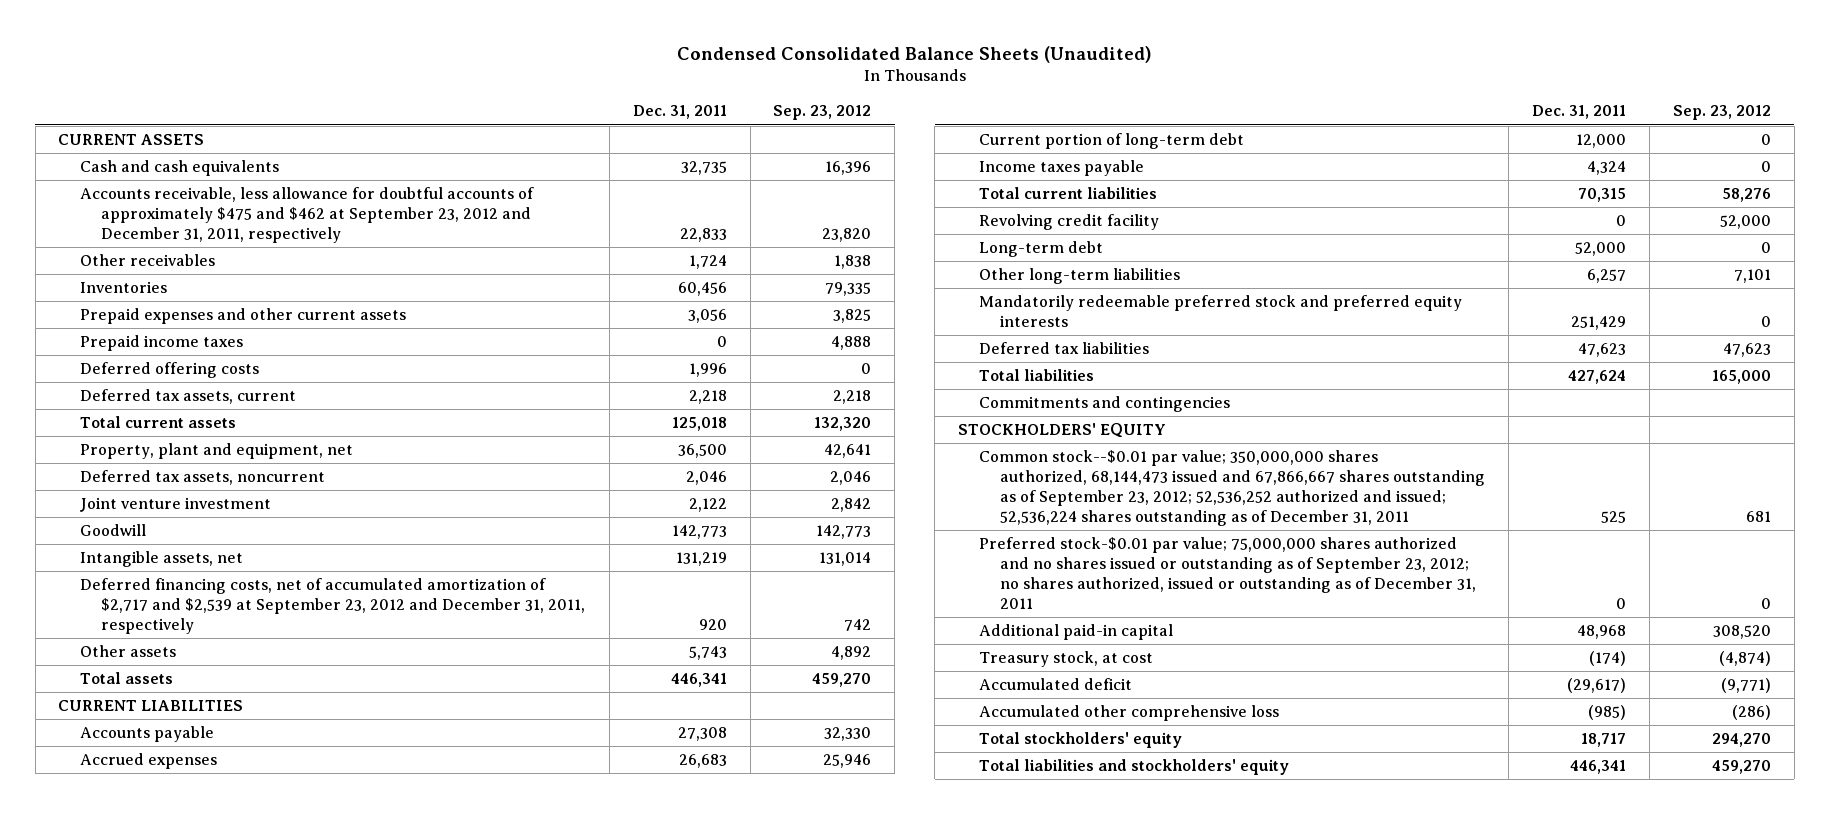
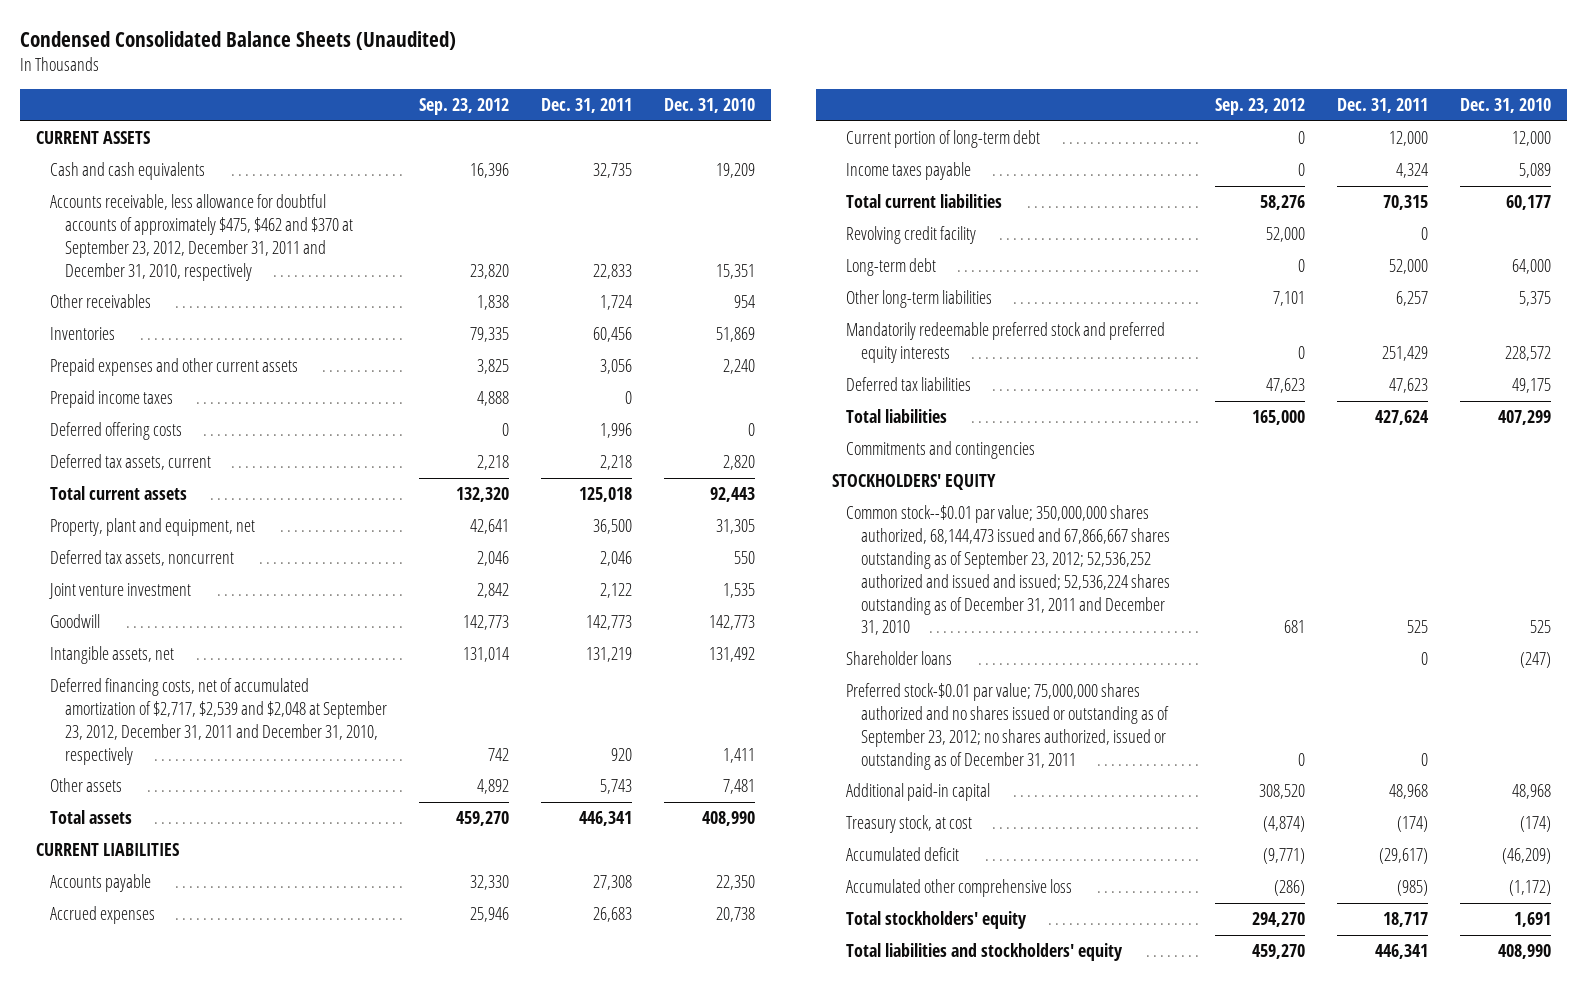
none -> [664,97,756,113] Dec. 31, 2010
[79,187,534,244] Accounts receivable, less allowance for doubtful accounts of approximately $475 and $462 at September 23, 2012 and December 31, 2011, respectively -> [50,194,354,281] Accounts receivable, less allowance for doubtful accounts of approximately $475, $462 and $370 at September 23, 2012, December 31, 2011 and December 31, 2010, respectively
[79,578,585,635] Deferred financing costs, net of accumulated amortization of $2,717 and $2,539 at September 23, 2012 and December 31, 2011, respectively -> [50,678,388,765] Deferred financing costs, net of accumulated amortization of $2,717, $2,539 and $2,048 at September 23, 2012, December 31, 2011 and December 31, 2010, respectively
[979,450,1486,526] Common stock--$0.01 par value; 350,000,000 shares authorized, 68,144,473 issued and 67,866,667 shares outstanding as of September 23, 2012; 52,536,252 authorized and issued; 52,536,224 shares outstanding as of December 31, 2011 -> [846,505,1171,636] Common stock--$0.01 par value; 350,000,000 shares authorized, 68,144,473 issued and 67,866,667 shares outstanding as of September 23, 2012; 52,536,252 authorized and issued and issued; 52,536,224 shares outstanding as of December 31, 2011 and December 31, 2010
none -> [846,651,953,666] Shareholder loans

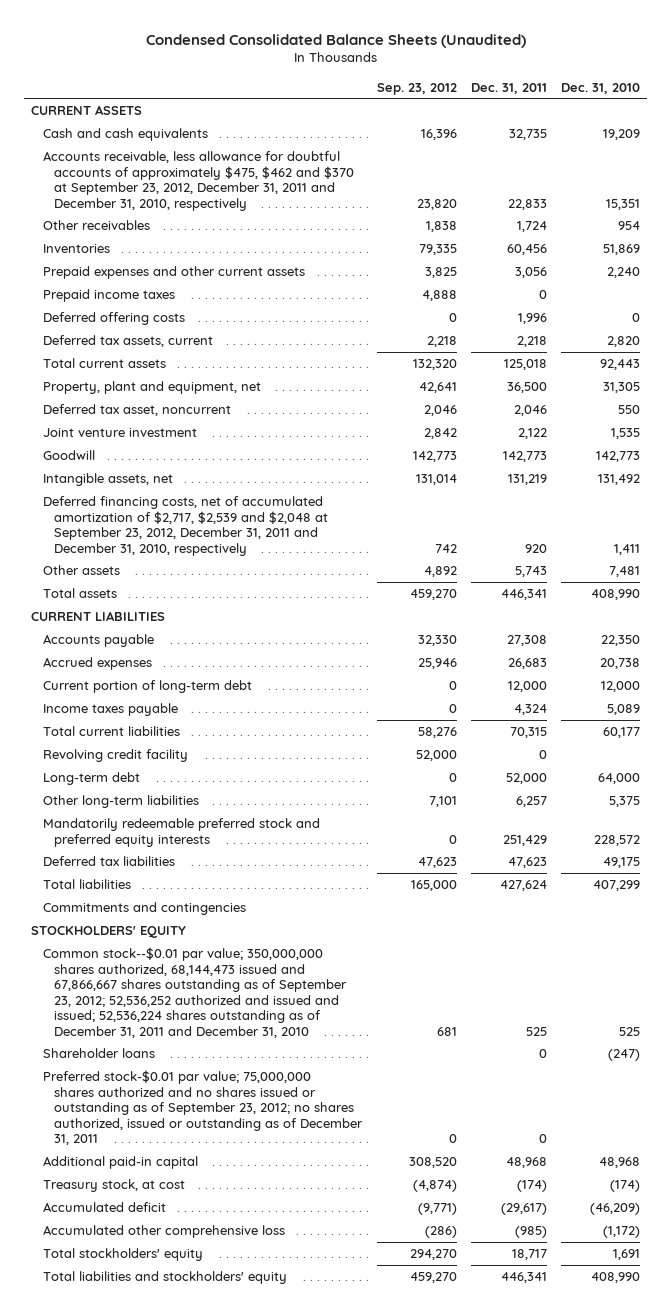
[50,550,235,567] Deferred tax assets, noncurrent -> [42,404,231,417] Deferred tax asset, noncurrent

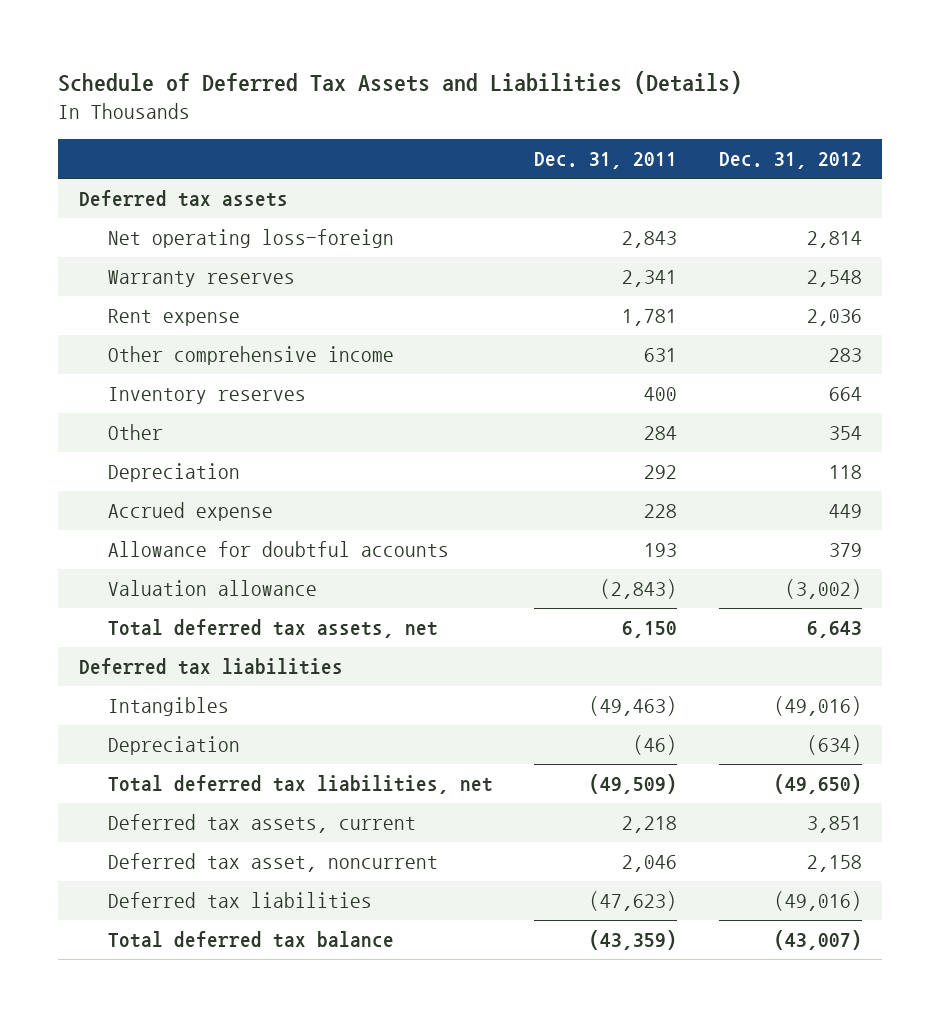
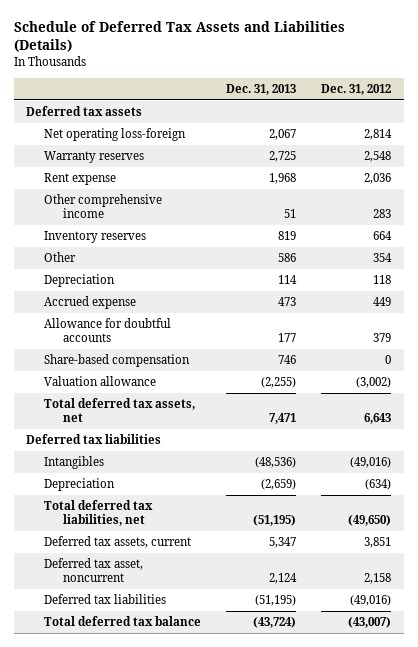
[534,152,678,170] Dec. 31, 2011 -> none
none -> [226,84,297,96] Dec. 31, 2013
none -> [44,354,191,368] Share-based compensation

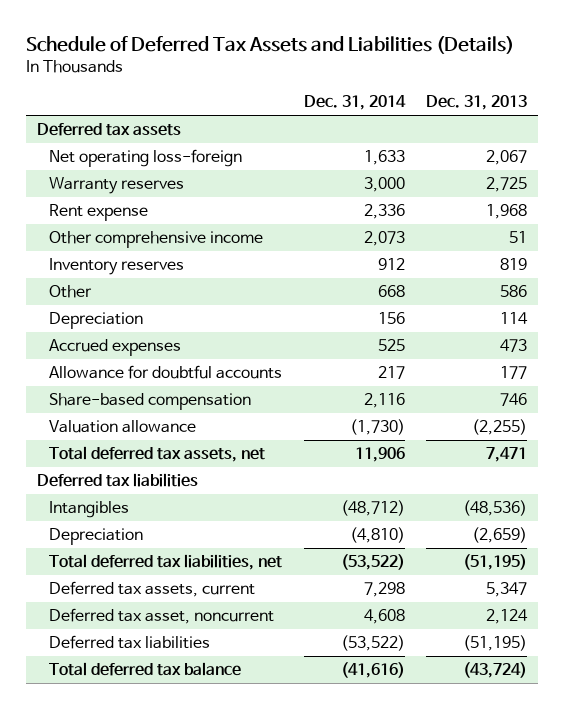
[321,84,392,96] Dec. 31, 2012 -> none
none -> [303,95,406,111] Dec. 31, 2014
[44,296,137,310] Accrued expense -> [49,339,182,357] Accrued expenses

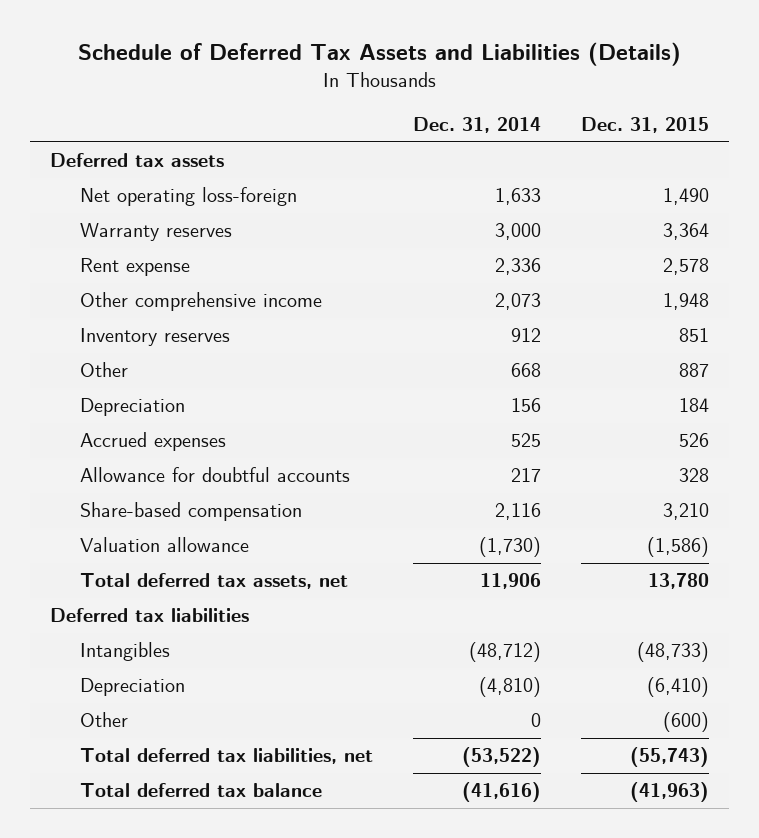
[426,95,528,111] Dec. 31, 2013 -> none
none -> [581,116,710,133] Dec. 31, 2015
none -> [80,712,129,728] Other
[49,581,256,598] Deferred tax assets, current -> none
[49,608,275,625] Deferred tax asset, noncurrent -> none
[49,635,211,650] Deferred tax liabilities -> none

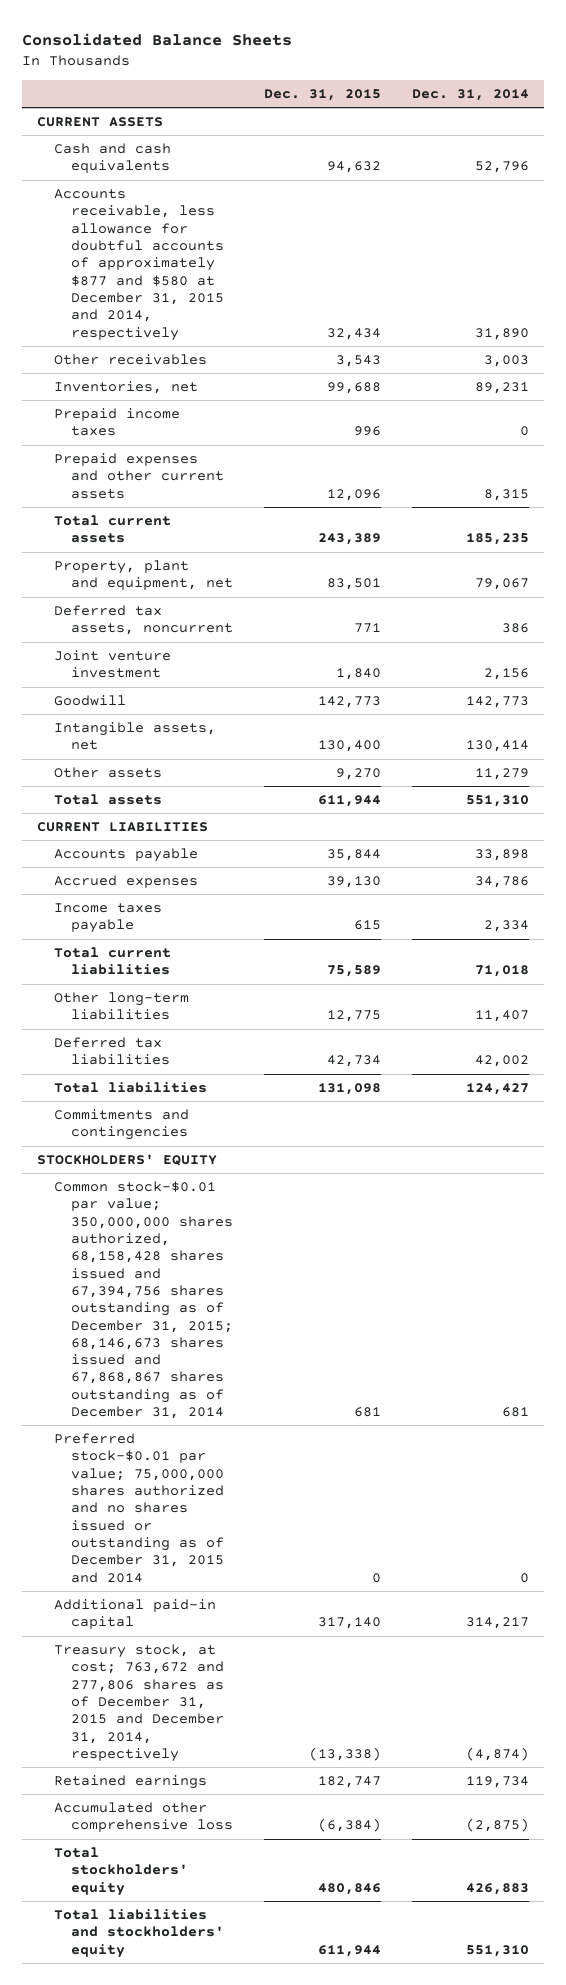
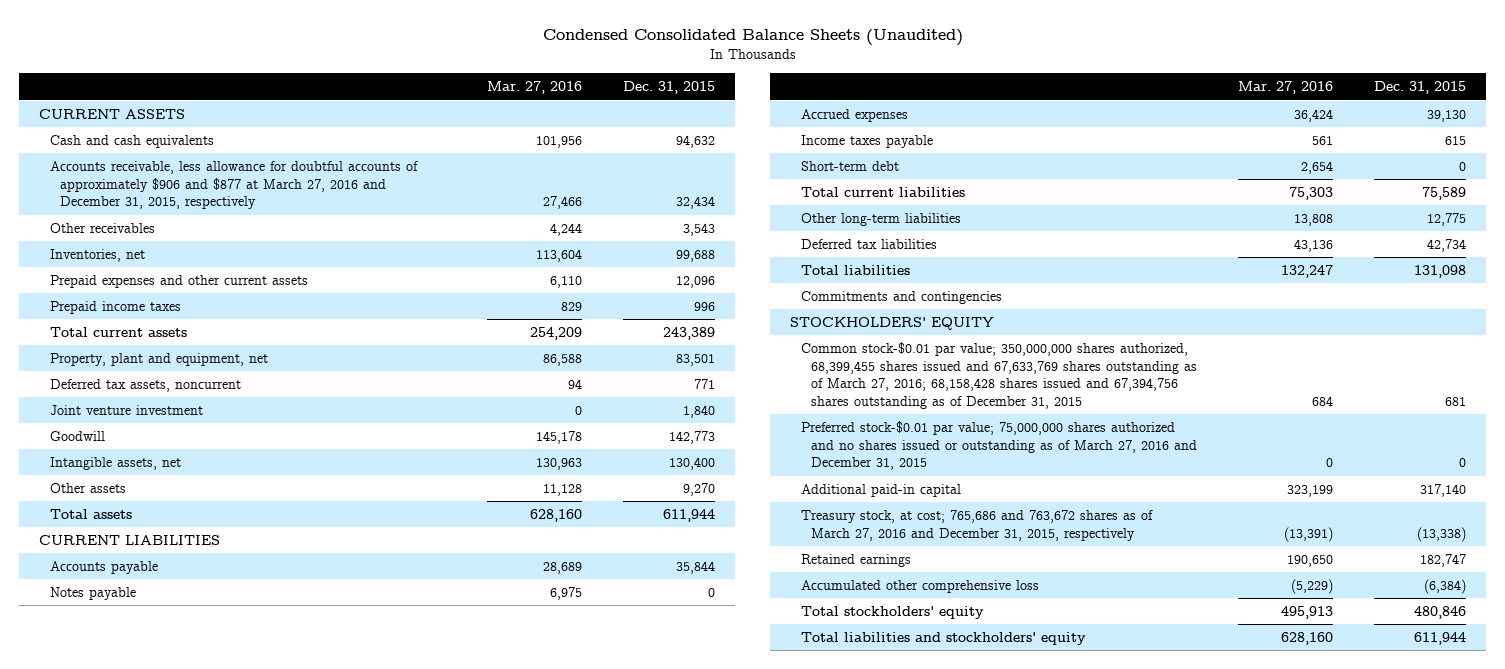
[21,32,292,46] Consolidated Balance Sheets -> [542,29,963,47] Condensed Consolidated Balance Sheets (Unaudited)
[411,88,529,101] Dec. 31, 2014 -> none
none -> [486,81,582,95] Mar. 27, 2016
[53,189,224,341] Accounts receivable, less allowance for doubtful accounts of approximately $877 and $580 at December 31, 2015 and 2014, respectively -> [49,160,418,210] Accounts receivable, less allowance for doubtful accounts of approximately $906 and $877 at March 27, 2016 and December 31, 2015, respectively
[53,408,180,437] Prepaid income taxes -> [49,300,181,314] Prepaid income taxes
none -> [49,586,136,600] Notes payable
none -> [800,160,899,171] Short-term debt
[53,1181,233,1420] Common stock-$0.01 par value; 350,000,000 shares authorized, 68,158,428 shares issued and 67,394,756 shares outstanding as of December 31, 2015; 68,146,673 shares issued and 67,868,867 shares outstanding as of December 31, 2014 -> [800,341,1197,409] Common stock-$0.01 par value; 350,000,000 shares authorized, 68,399,455 shares issued and 67,633,769 shares outstanding as of March 27, 2016; 68,158,428 shares issued and 67,394,756 shares outstanding as of December 31, 2015
[53,1433,224,1583] Preferred stock-$0.01 par value; 75,000,000 shares authorized and no shares issued or outstanding as of December 31, 2015 and 2014 -> [800,420,1197,471] Preferred stock-$0.01 par value; 75,000,000 shares authorized and no shares issued or outstanding as of March 27, 2016 and December 31, 2015
[53,1644,224,1762] Treasury stock, at cost; 763,672 and 277,806 shares as of December 31, 2015 and December 31, 2014, respectively -> [800,509,1153,541] Treasury stock, at cost; 765,686 and 763,672 shares as of March 27, 2016 and December 31, 2015, respectively

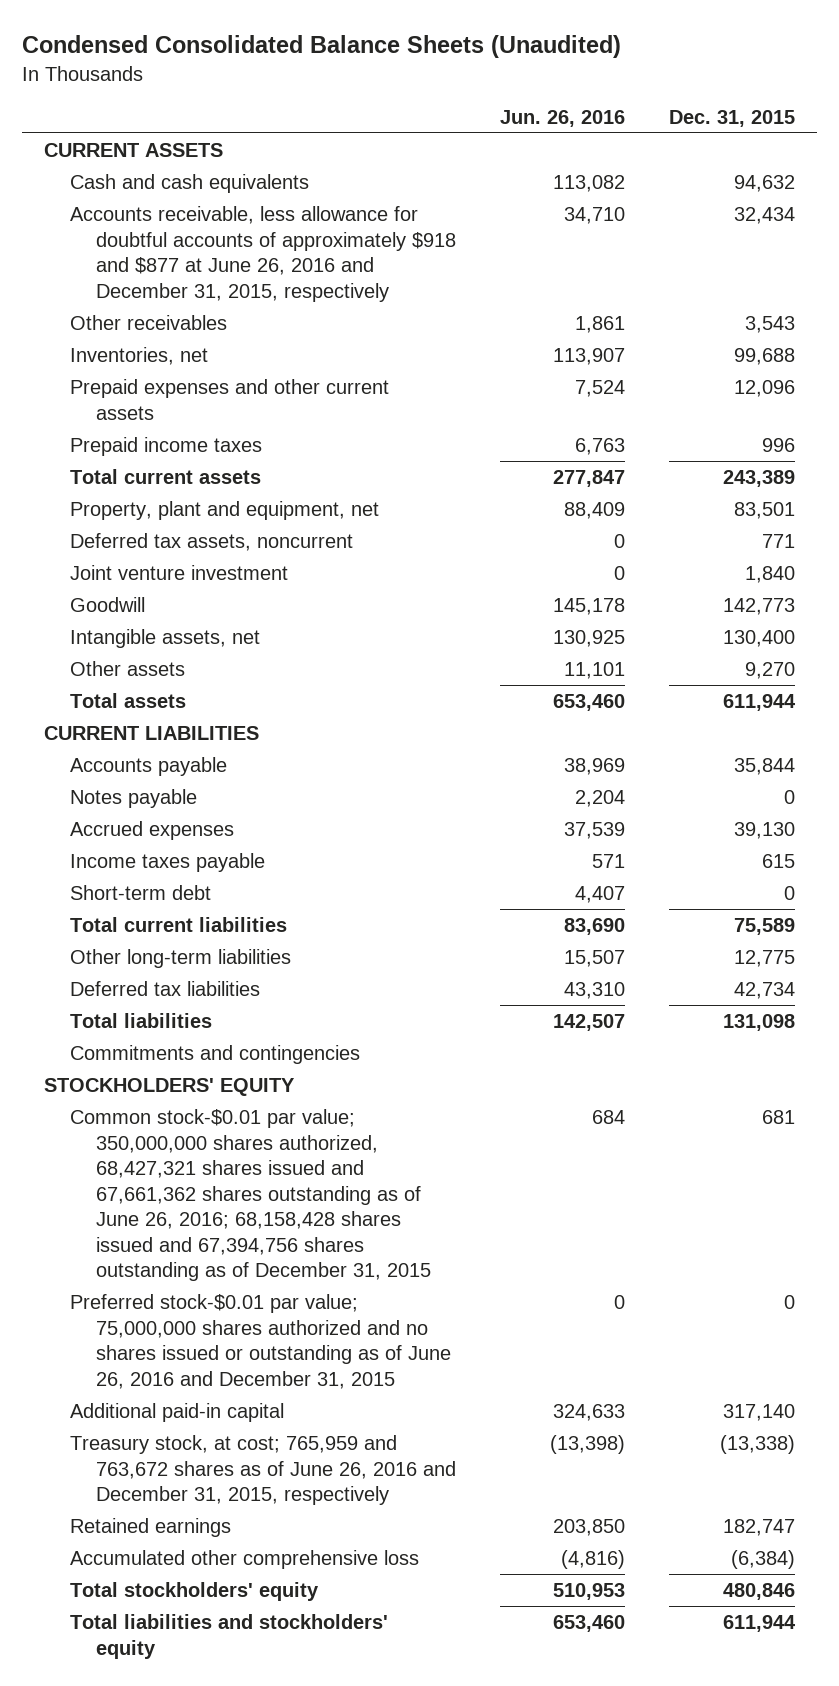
[486,81,582,95] Mar. 27, 2016 -> none
none -> [500,109,626,127] Jun. 26, 2016
[49,160,418,210] Accounts receivable, less allowance for doubtful accounts of approximately $906 and $877 at March 27, 2016 and December 31, 2015, respectively -> [70,205,457,302] Accounts receivable, less allowance for doubtful accounts of approximately $918 and $877 at June 26, 2016 and December 31, 2015, respectively
[800,341,1197,409] Common stock-$0.01 par value; 350,000,000 shares authorized, 68,399,455 shares issued and 67,633,769 shares outstanding as of March 27, 2016; 68,158,428 shares issued and 67,394,756 shares outstanding as of December 31, 2015 -> [70,1108,432,1282] Common stock-$0.01 par value; 350,000,000 shares authorized, 68,427,321 shares issued and 67,661,362 shares outstanding as of June 26, 2016; 68,158,428 shares issued and 67,394,756 shares outstanding as of December 31, 2015
[800,420,1197,471] Preferred stock-$0.01 par value; 75,000,000 shares authorized and no shares issued or outstanding as of March 27, 2016 and December 31, 2015 -> [70,1293,452,1389] Preferred stock-$0.01 par value; 75,000,000 shares authorized and no shares issued or outstanding as of June 26, 2016 and December 31, 2015
[800,509,1153,541] Treasury stock, at cost; 765,686 and 763,672 shares as of March 27, 2016 and December 31, 2015, respectively -> [70,1434,457,1506] Treasury stock, at cost; 765,959 and 763,672 shares as of June 26, 2016 and December 31, 2015, respectively

